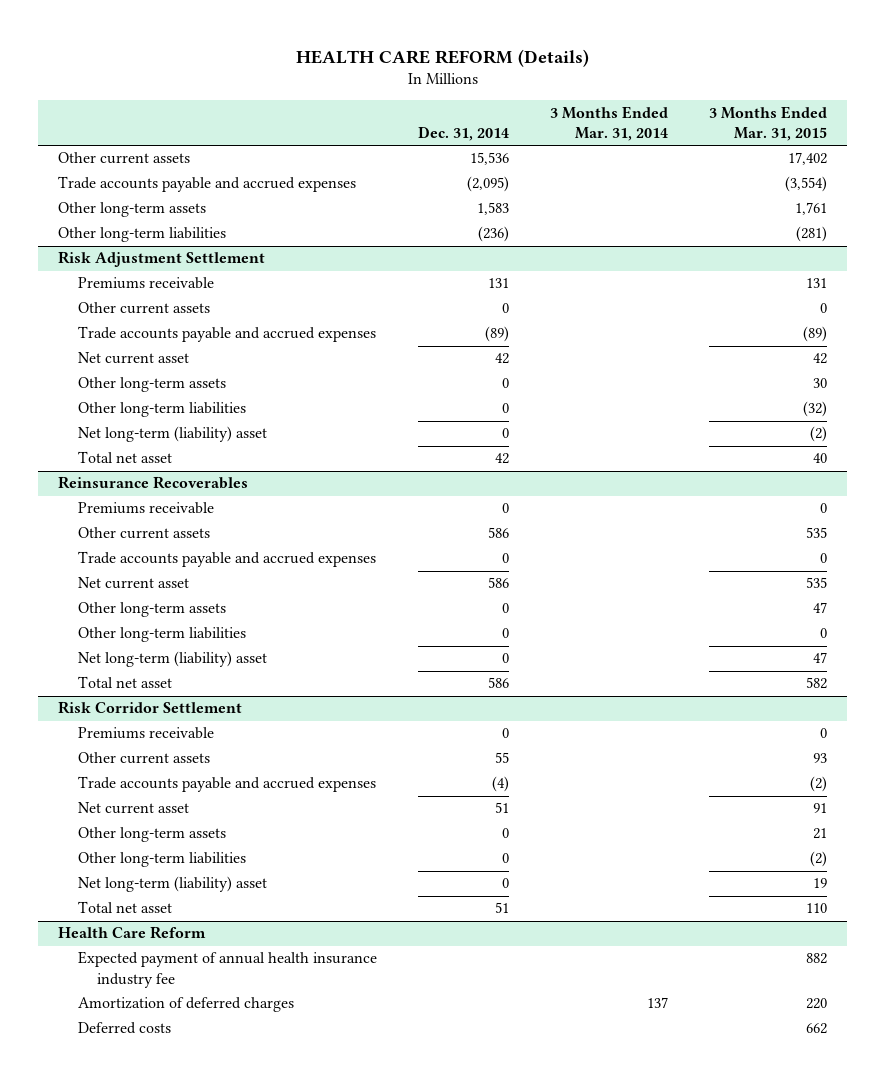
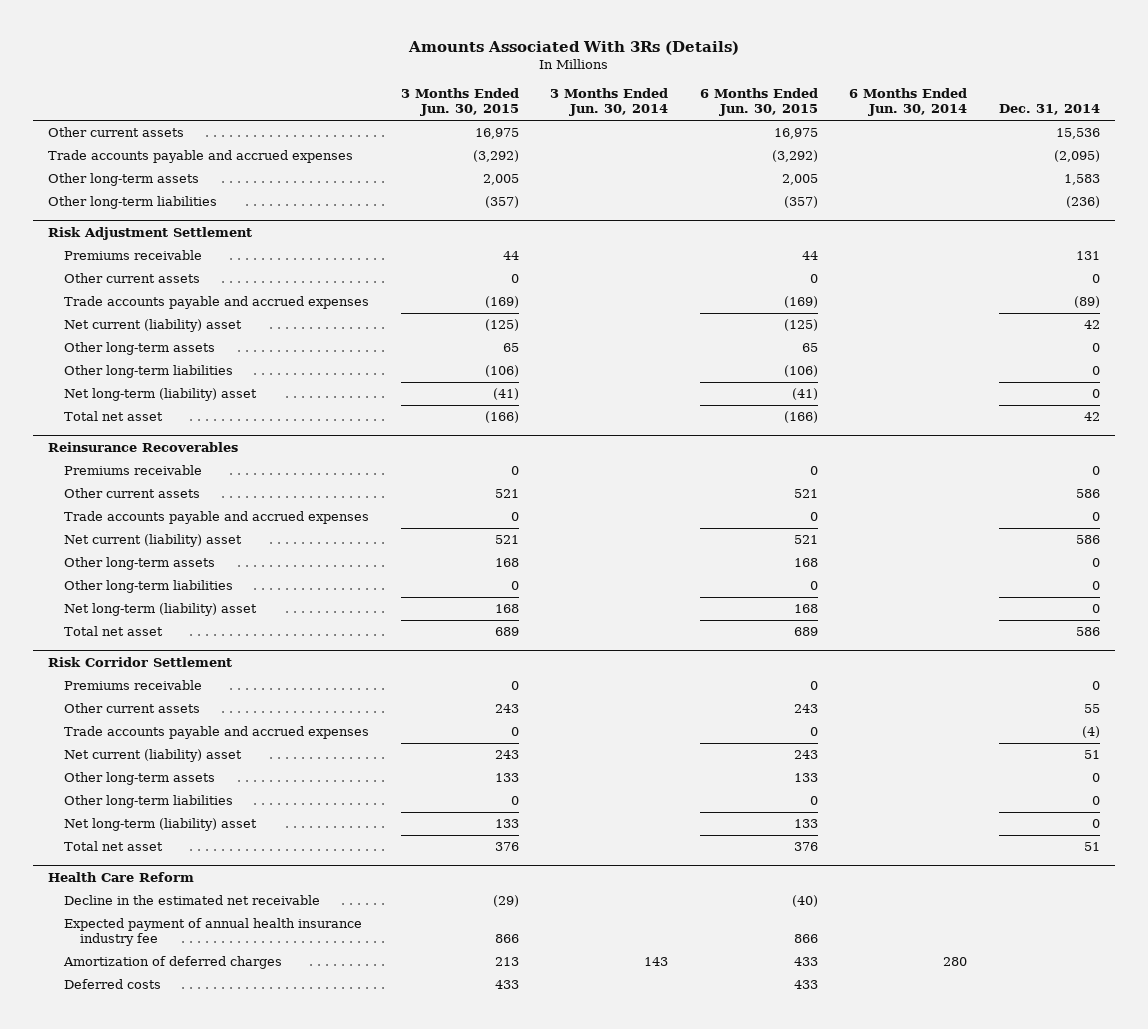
[295,48,589,67] HEALTH CARE REFORM (Details) -> [407,41,739,56] Amounts Associated With 3Rs (Details)
[549,105,668,142] 3 Months Ended Mar. 31, 2014 -> none
[708,105,827,142] 3 Months Ended Mar. 31, 2015 -> none
none -> [400,88,519,117] 3 Months Ended Jun. 30, 2015
none -> [550,88,669,117] 3 Months Ended Jun. 30, 2014
none -> [699,88,818,117] 6 Months Ended Jun. 30, 2015
none -> [849,88,968,117] 6 Months Ended Jun. 30, 2014
[77,352,189,365] Net current asset -> [64,319,243,333] Net current (liability) asset
[77,577,189,590] Net current asset -> [64,534,243,548] Net current (liability) asset
[77,802,189,815] Net current asset -> [64,749,243,763] Net current (liability) asset
none -> [64,895,321,906] Decline in the estimated net receivable

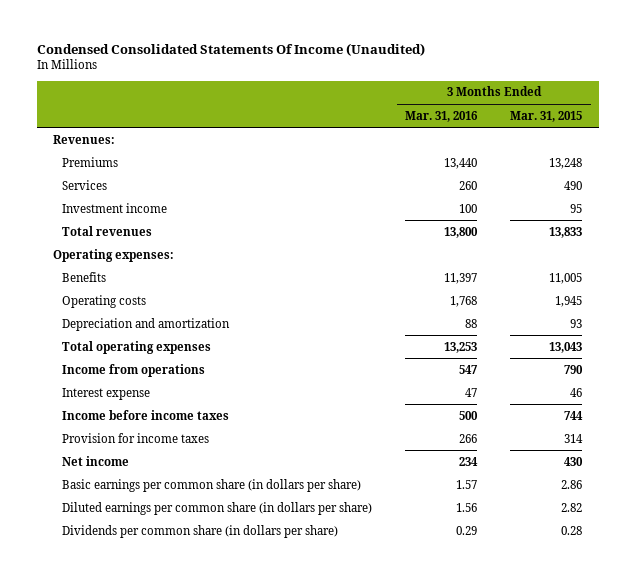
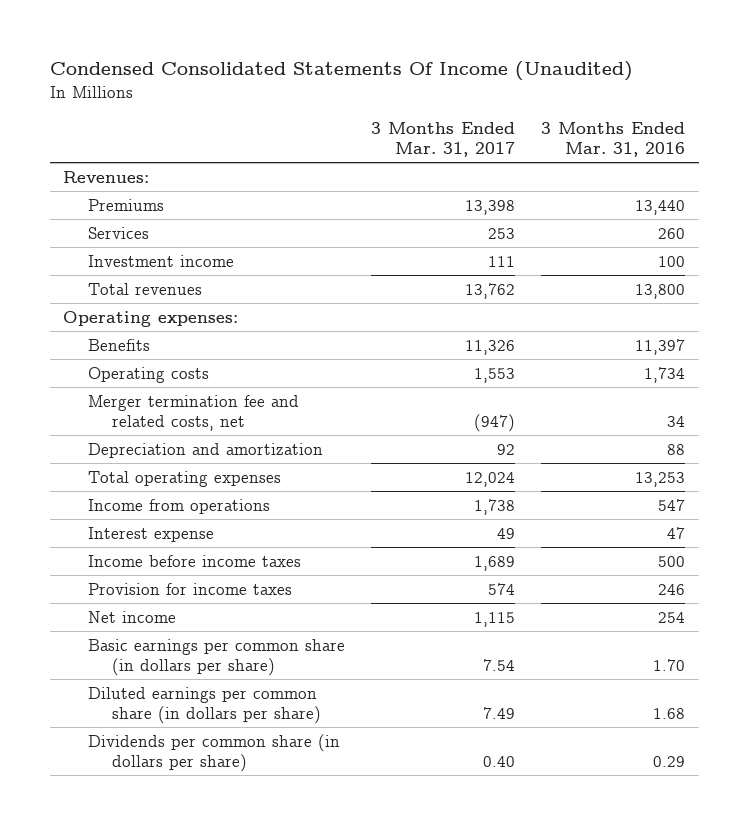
[510,110,583,122] Mar. 31, 2015 -> none
none -> [371,121,516,157] 3 Months Ended Mar. 31, 2017
[449,295,477,307] 1,768 -> [644,366,686,383] 1,734
none -> [87,394,299,431] Merger termination fee and related costs, net
[458,433,477,443] 266 -> [658,583,686,595] 246
[458,456,478,466] 234 -> [658,611,686,623] 254
[455,479,477,489] 1.57 -> [653,658,686,671] 1.70
[455,502,477,512] 1.56 -> [653,707,686,719] 1.68

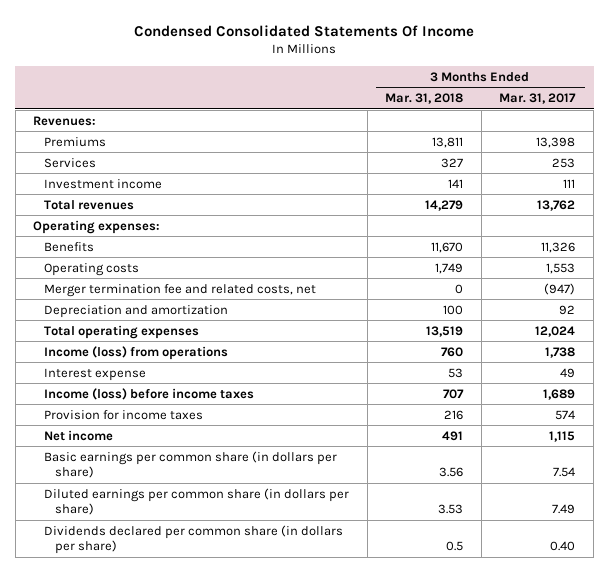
[49,61,633,82] Condensed Consolidated Statements Of Income (Unaudited) -> [134,24,475,37] Condensed Consolidated Statements Of Income
[541,121,686,157] 3 Months Ended Mar. 31, 2016 -> none
none -> [385,93,464,105] Mar. 31, 2018
[87,498,270,514] Income from operations -> [44,345,229,360] Income (loss) from operations
[87,554,301,567] Income before income taxes -> [44,387,255,400] Income (loss) before income taxes
[87,733,340,772] Dividends per common share (in dollars per share) -> [44,524,344,555] Dividends declared per common share (in dollars per share)

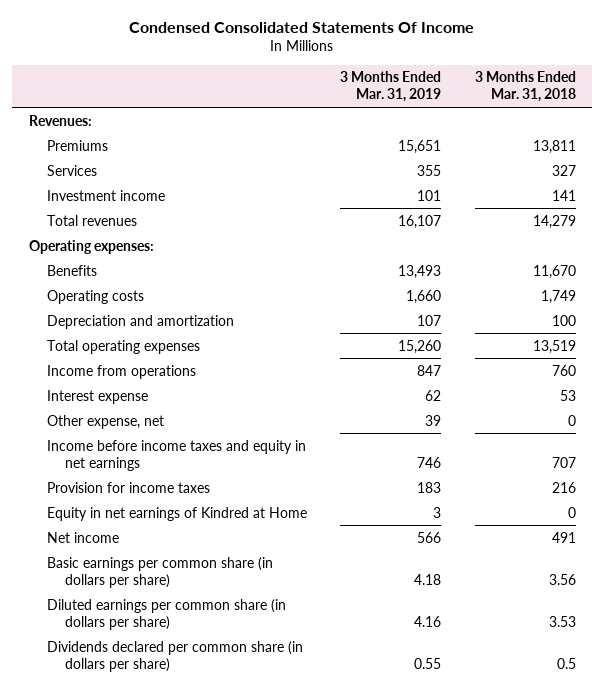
[499,93,577,105] Mar. 31, 2017 -> none
none -> [340,71,442,103] 3 Months Ended Mar. 31, 2019
[44,283,317,297] Merger termination fee and related costs, net -> none
[44,345,229,360] Income (loss) from operations -> [47,364,197,379] Income from operations
none -> [47,414,165,429] Other expense, net
[44,387,255,400] Income (loss) before income taxes -> [47,439,307,471] Income before income taxes and equity in net earnings
none -> [47,506,308,521] Equity in net earnings of Kindred at Home

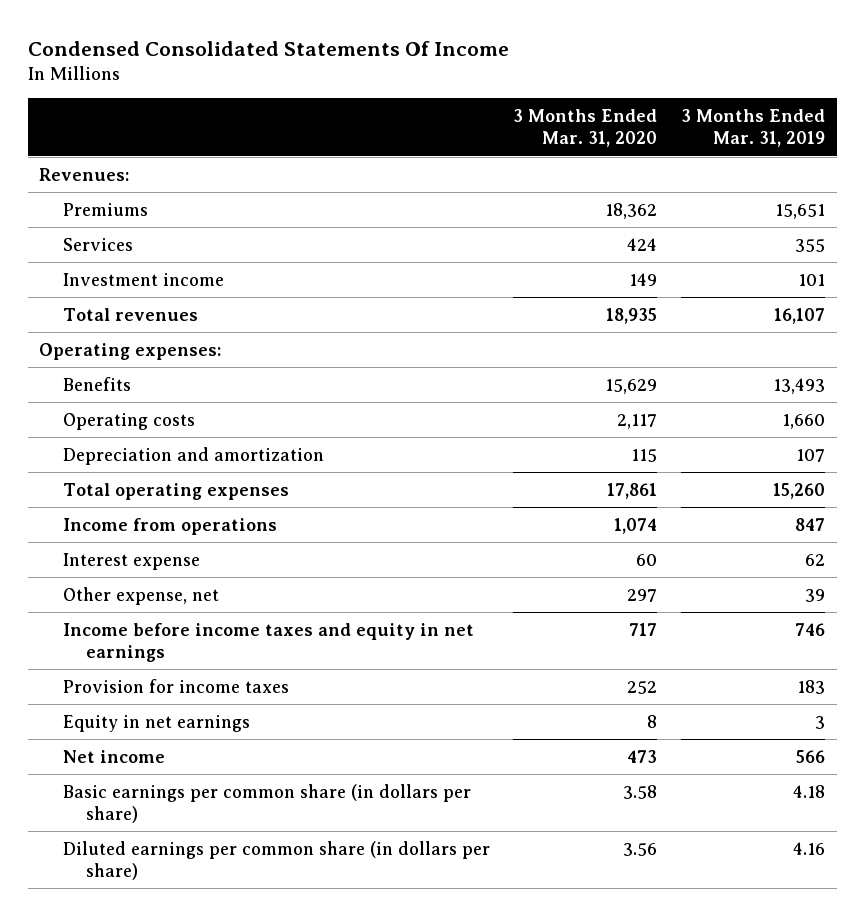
[474,71,576,103] 3 Months Ended Mar. 31, 2018 -> none
none -> [513,108,658,148] 3 Months Ended Mar. 31, 2020
[47,506,308,521] Equity in net earnings of Kindred at Home -> [62,714,250,732] Equity in net earnings
[47,640,304,672] Dividends declared per common share (in dollars per share) -> none

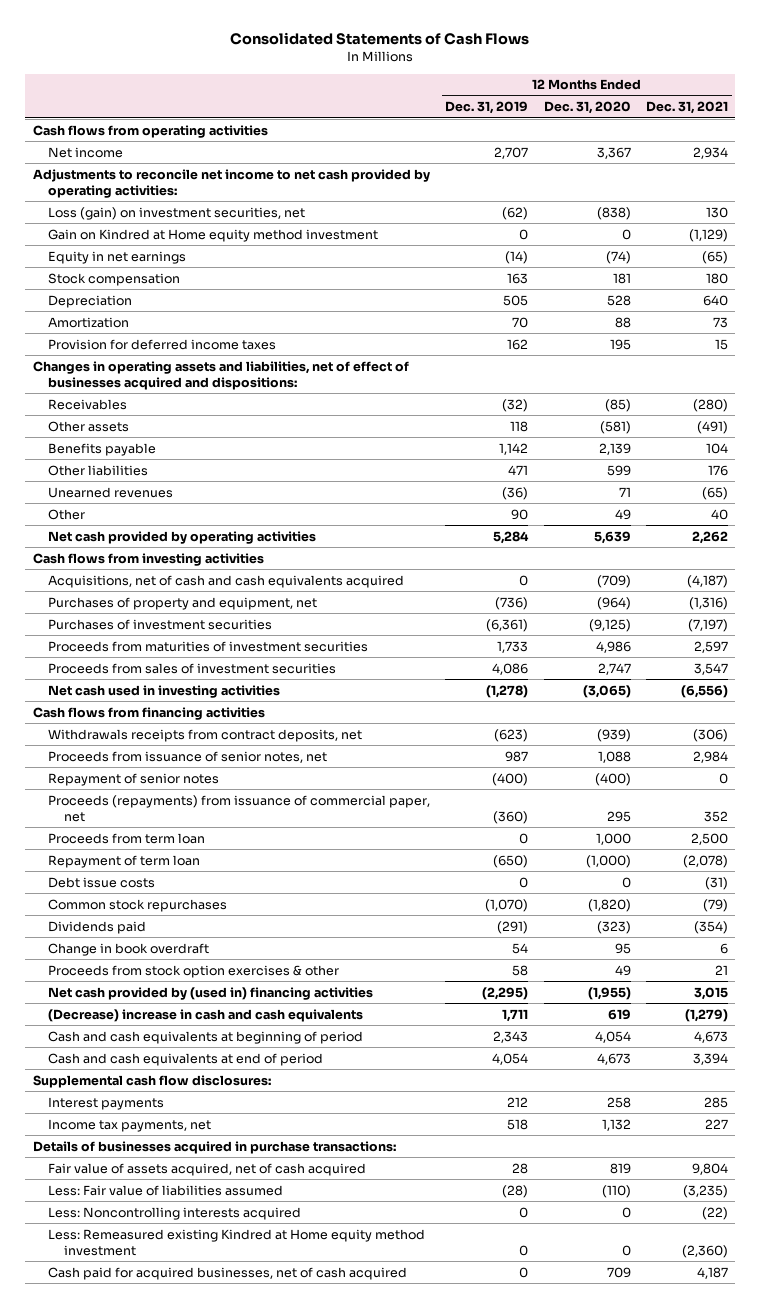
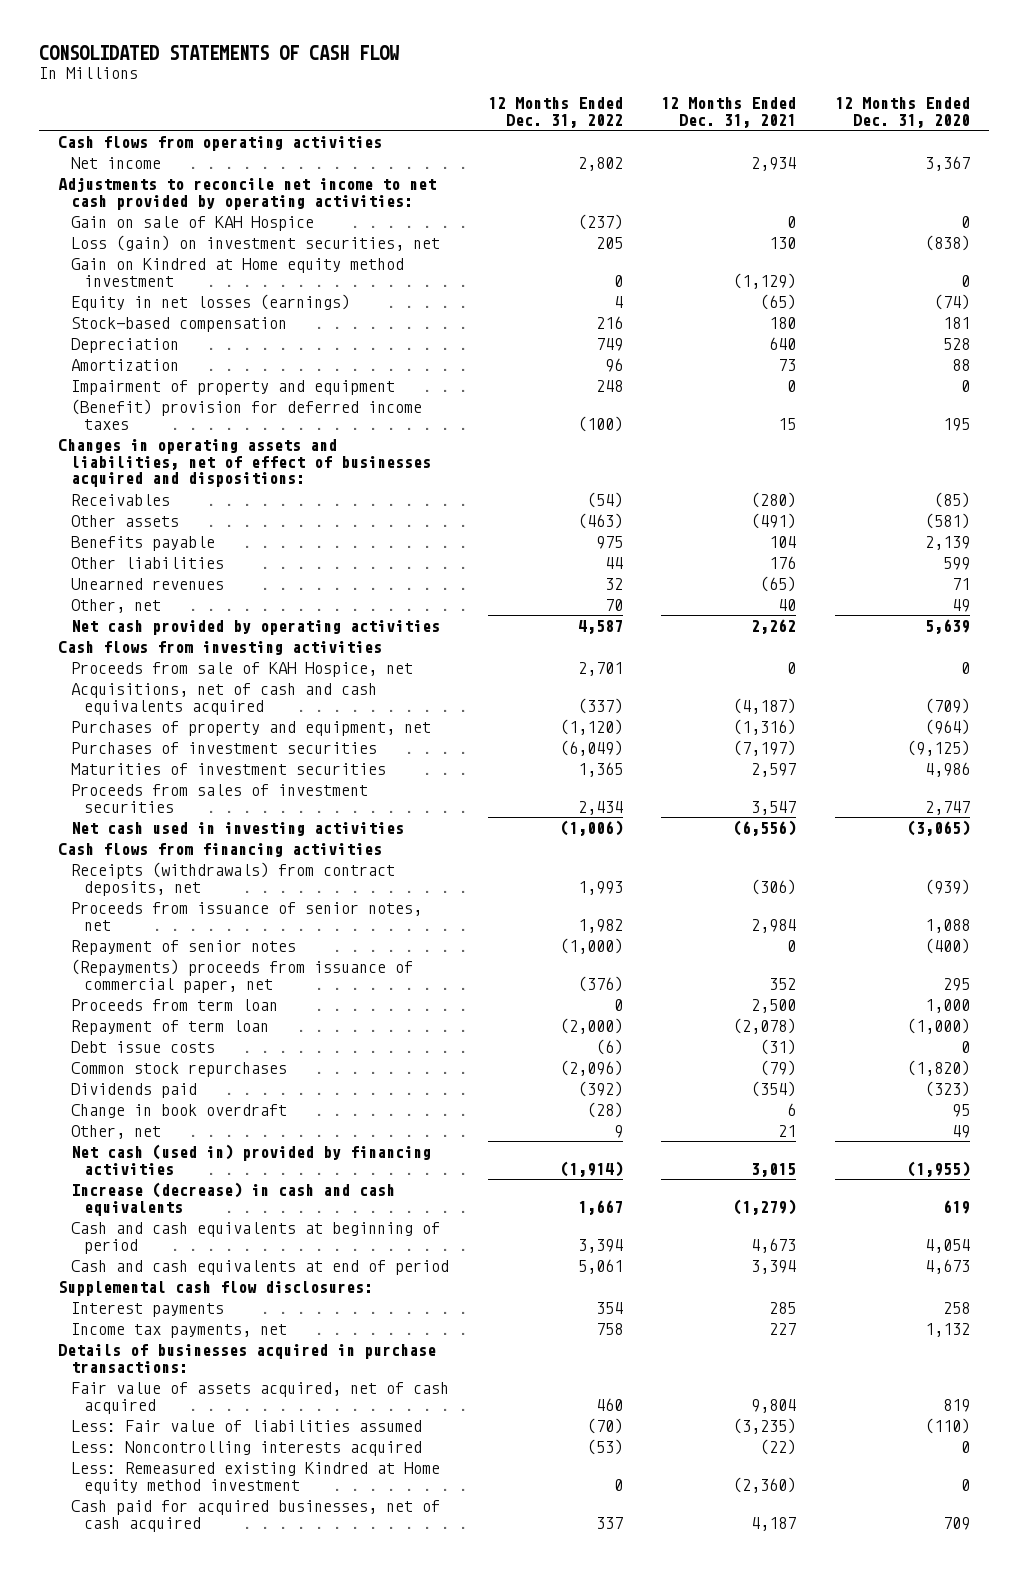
[230,32,530,46] Consolidated Statements of Cash Flows -> [39,45,400,61] CONSOLIDATED STATEMENTS OF CASH FLOW
[445,101,529,115] Dec. 31, 2019 -> none
none -> [487,97,623,129] 12 Months Ended Dec. 31, 2022
none -> [71,215,315,231] Gain on sale of KAH Hospice
[48,250,187,264] Equity in net earnings -> [71,293,351,311] Equity in net losses (earnings)
[48,272,181,286] Stock compensation -> [71,316,288,332] Stock-based compensation
none -> [71,379,396,395] Impairment of property and equipment
[48,338,277,350] Provision for deferred income taxes -> [71,398,423,430] (Benefit) provision for deferred income taxes
[48,508,86,520] Other -> [71,598,162,613] Other, net
none -> [71,661,414,677] Proceeds from sale of KAH Hospice, net
[48,640,369,652] Proceeds from maturities of investment securities -> [71,762,387,775] Maturities of investment securities
[48,728,363,742] Withdrawals receipts from contract deposits, net -> [71,861,396,896] Receipts (withdrawals) from contract deposits, net
[48,794,431,822] Proceeds (repayments) from issuance of commercial paper, net -> [71,958,414,993] (Repayments) proceeds from issuance of commercial paper, net
[48,964,340,978] Proceeds from stock option exercises & other -> [71,1124,162,1139] Other, net
[48,986,374,1000] Net cash provided by (used in) financing activities -> [71,1143,432,1175] Net cash (used in) provided by financing activities
[48,1008,364,1022] (Decrease) increase in cash and cash equivalents -> [71,1181,396,1216] Increase (decrease) in cash and cash equivalents

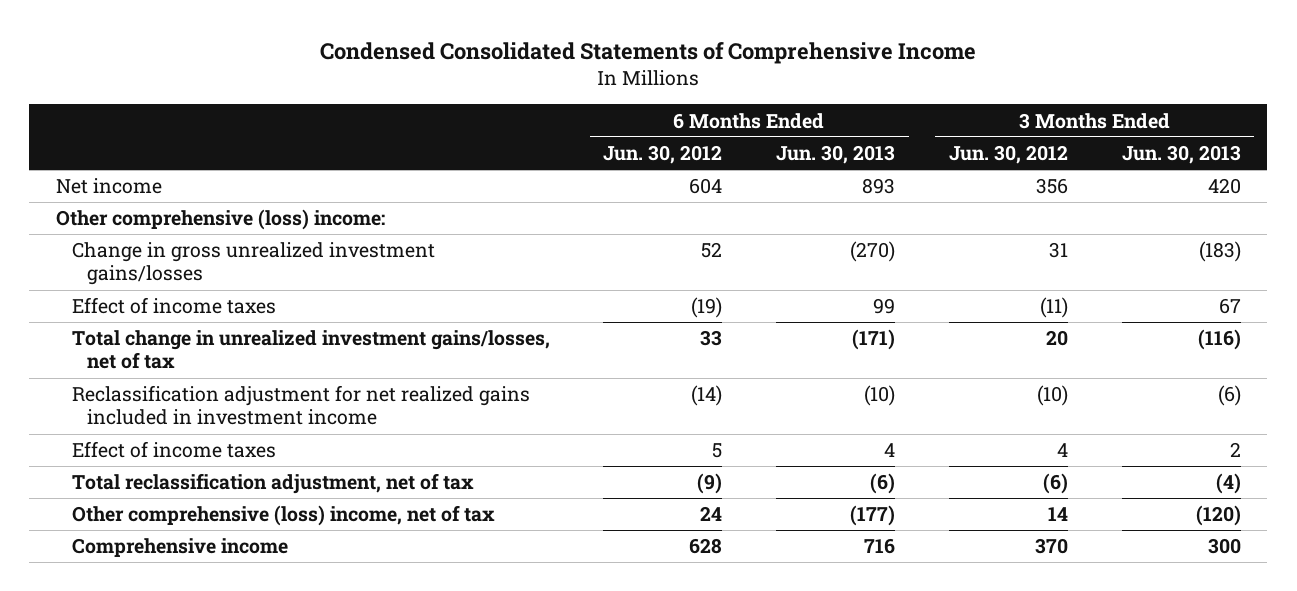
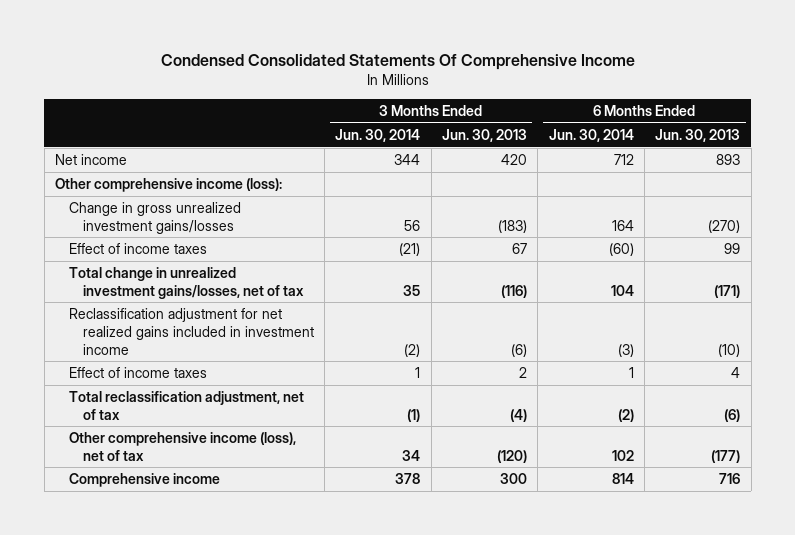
[320,42,977,65] Condensed Consolidated Statements of Comprehensive Income -> [160,54,635,71] Condensed Consolidated Statements Of Comprehensive Income
[603,144,723,164] Jun. 30, 2012 -> none
[948,144,1068,164] Jun. 30, 2012 -> none
none -> [335,128,421,142] Jun. 30, 2014
none -> [548,128,634,142] Jun. 30, 2014
[55,209,385,231] Other comprehensive (loss) income: -> [55,177,283,192] Other comprehensive income (loss):
[71,505,495,527] Other comprehensive (loss) income, net of tax -> [68,431,296,461] Other comprehensive income (loss), net of tax

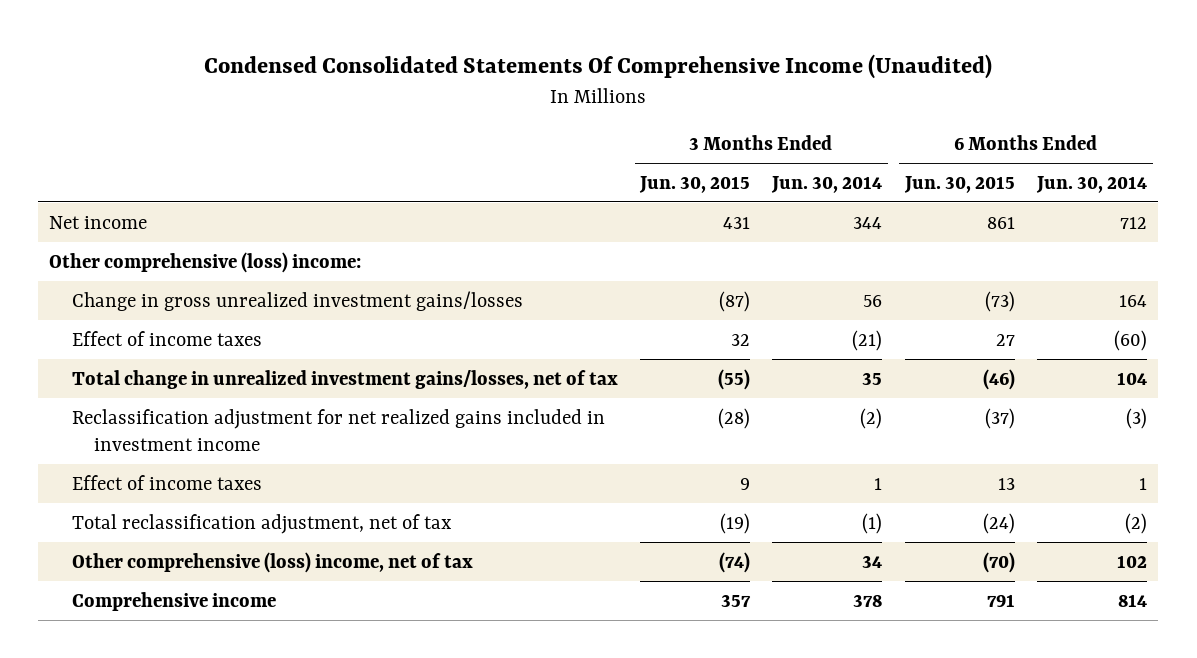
[160,54,635,71] Condensed Consolidated Statements Of Comprehensive Income -> [204,53,993,79] Condensed Consolidated Statements Of Comprehensive Income (Unaudited)
[441,128,527,142] Jun. 30, 2013 -> none
[655,128,741,142] Jun. 30, 2013 -> none
none -> [639,175,751,193] Jun. 30, 2015
none -> [903,175,1015,193] Jun. 30, 2015
[55,177,283,192] Other comprehensive income (loss): -> [49,251,362,273] Other comprehensive (loss) income:
[68,431,296,461] Other comprehensive income (loss), net of tax -> [71,551,473,573] Other comprehensive (loss) income, net of tax

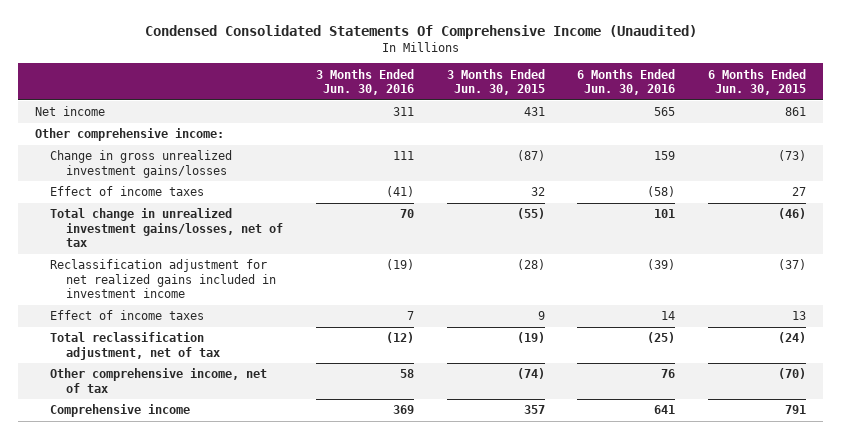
[771,175,883,193] Jun. 30, 2014 -> none
[1036,175,1148,193] Jun. 30, 2014 -> none
none -> [315,68,414,96] 3 Months Ended Jun. 30, 2016
none -> [577,68,676,96] 6 Months Ended Jun. 30, 2016
[49,251,362,273] Other comprehensive (loss) income: -> [34,128,224,142] Other comprehensive income:
[71,551,473,573] Other comprehensive (loss) income, net of tax -> [50,368,268,393] Other comprehensive income, net of tax

